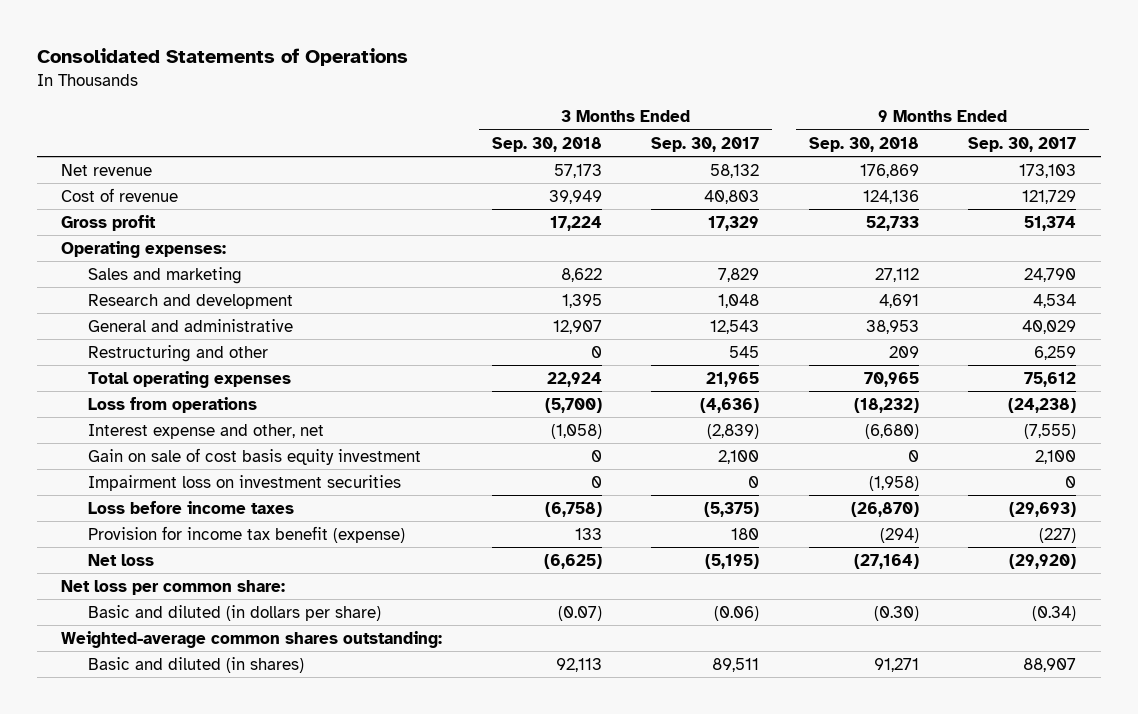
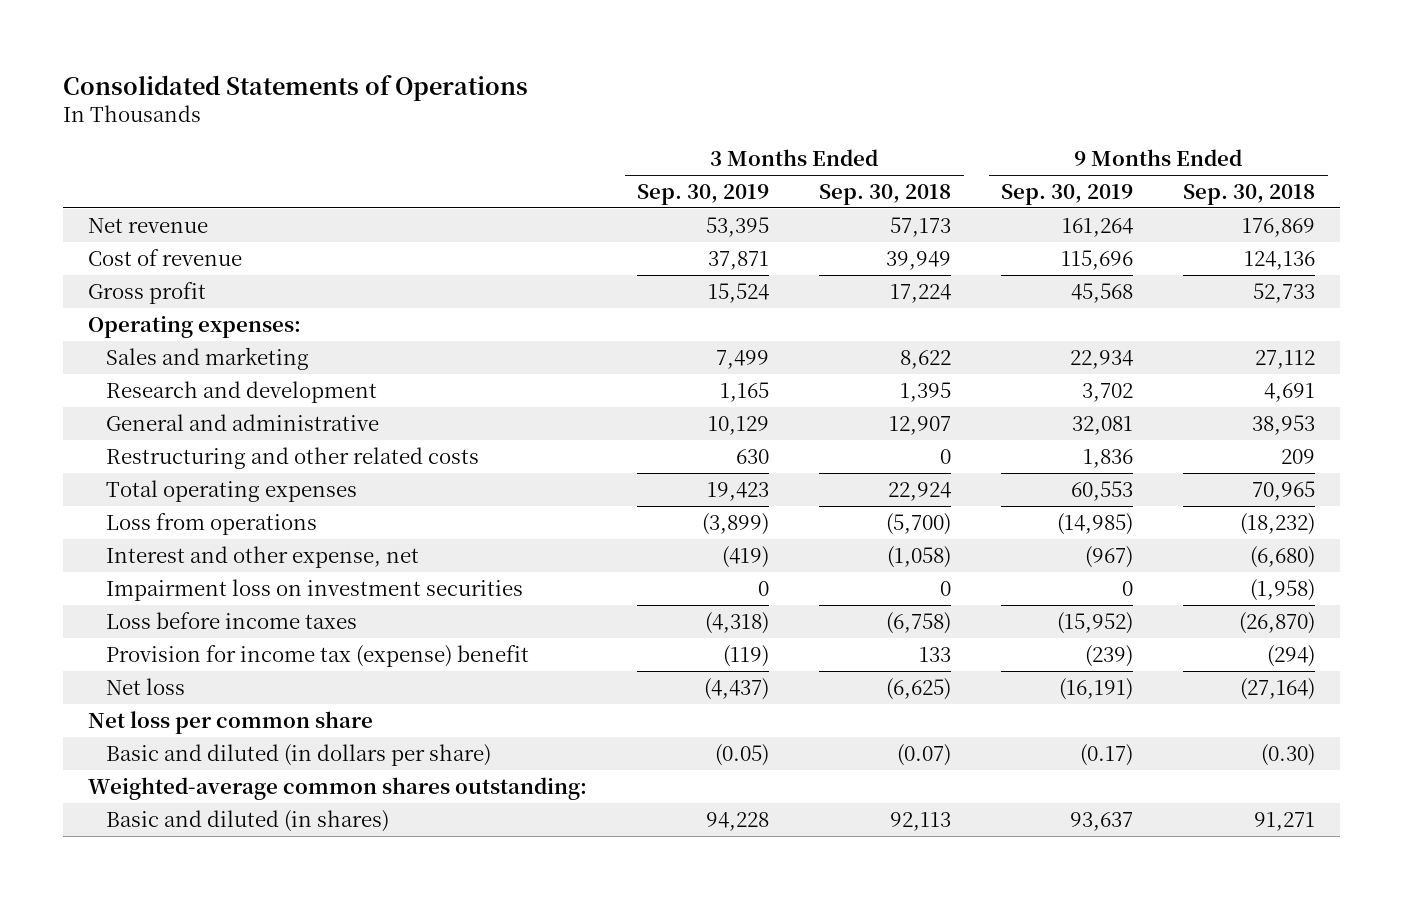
[651,136,760,152] Sep. 30, 2017 -> none
[968,136,1077,152] Sep. 30, 2017 -> none
none -> [637,183,770,205] Sep. 30, 2019
none -> [1001,183,1134,205] Sep. 30, 2019
[88,345,269,363] Restructuring and other -> [106,446,480,469] Restructuring and other related costs
[88,448,422,466] Gain on sale of cost basis equity investment -> none
[88,424,325,440] Interest expense and other, net -> [106,545,420,568] Interest and other expense, net
[88,526,406,544] Provision for income tax benefit (expense) -> [106,644,530,667] Provision for income tax (expense) benefit
[61,580,286,596] Net loss per common share: -> [88,710,374,734] Net loss per common share

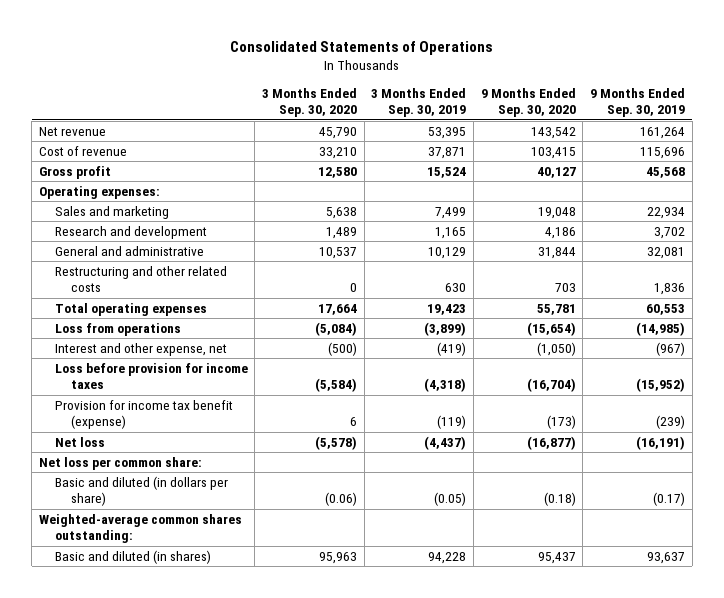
[819,183,952,205] Sep. 30, 2018 -> none
[1183,183,1316,205] Sep. 30, 2018 -> none
none -> [262,88,358,118] 3 Months Ended Sep. 30, 2020
none -> [480,88,576,118] 9 Months Ended Sep. 30, 2020
[106,578,524,601] Impairment loss on investment securities -> none
[106,611,358,629] Loss before income taxes -> [54,362,248,390] Loss before provision for income taxes
[106,644,530,667] Provision for income tax (expense) benefit -> [54,399,233,430] Provision for income tax benefit (expense)
[88,710,374,734] Net loss per common share -> [38,456,202,470] Net loss per common share:

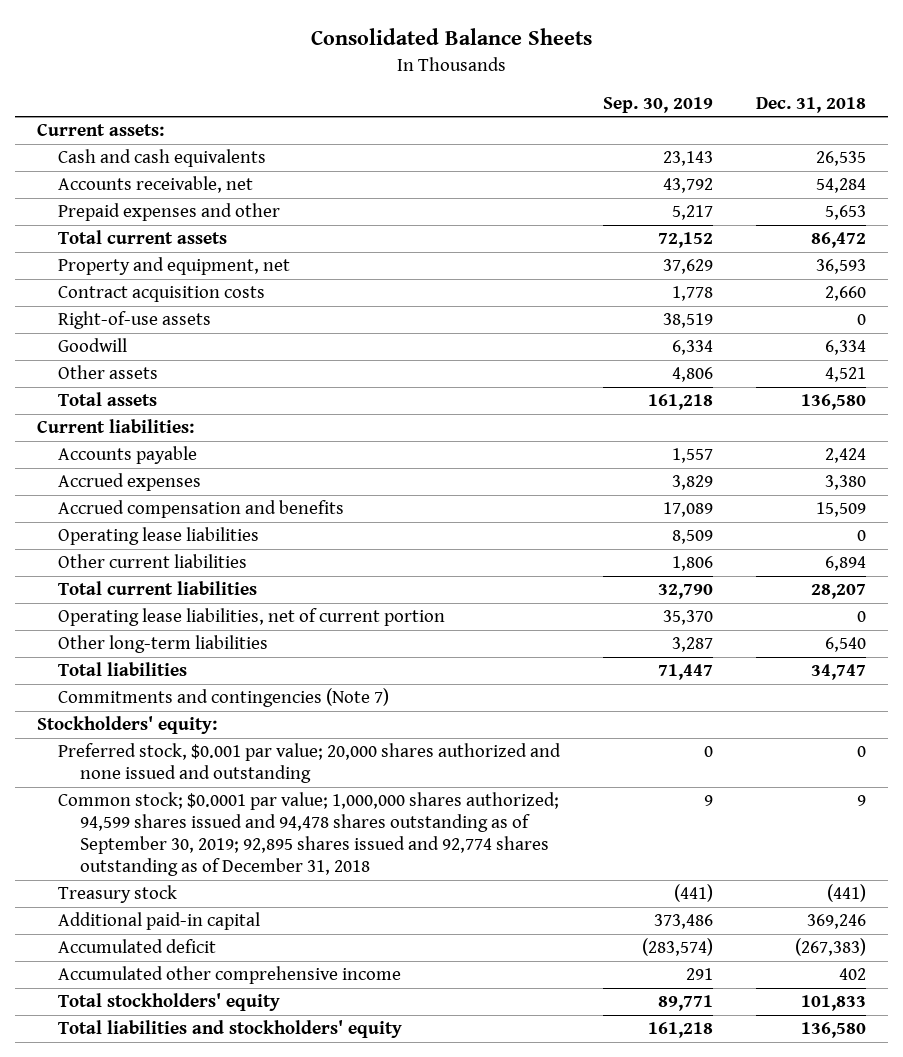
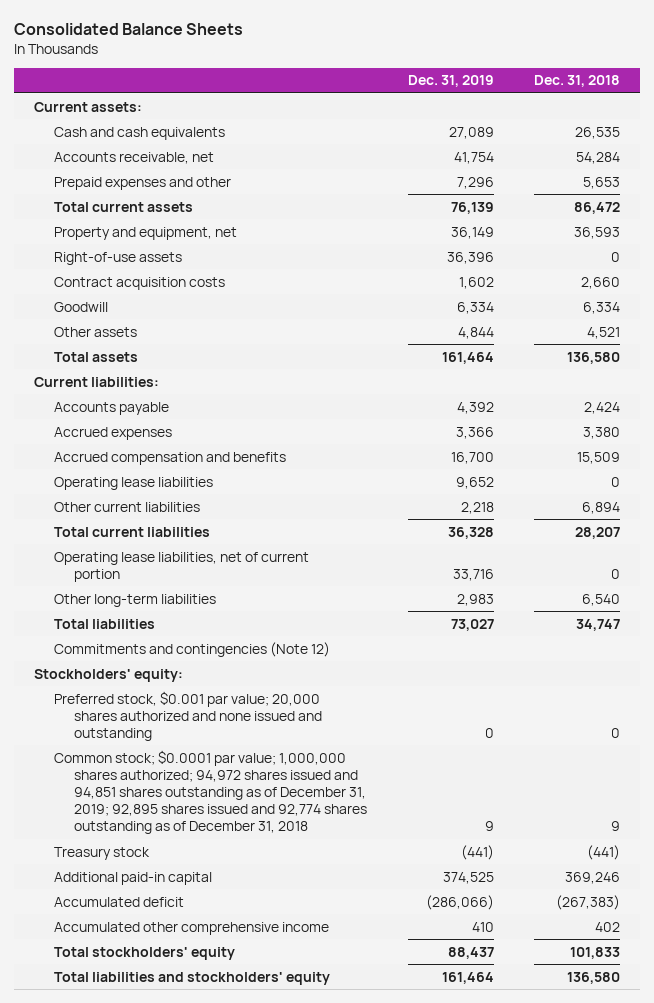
[603,96,714,113] Sep. 30, 2019 -> none
none -> [407,75,494,88] Dec. 31, 2019
[58,286,266,303] Contract acquisition costs -> [54,276,226,290] Contract acquisition costs
[58,688,390,708] Commitments and contingencies (Note 7) -> [54,641,331,657] Commitments and contingencies (Note 12)
[58,792,560,877] Common stock; $0.0001 par value; 1,000,000 shares authorized; 94,599 shares issued and 94,478 shares outstanding as of September 30, 2019; 92,895 shares issued and 92,774 shares outstanding as of December 31, 2018 -> [54,749,368,835] Common stock; $0.0001 par value; 1,000,000 shares authorized; 94,972 shares issued and 94,851 shares outstanding as of December 31, 2019; 92,895 shares issued and 92,774 shares outstanding as of December 31, 2018

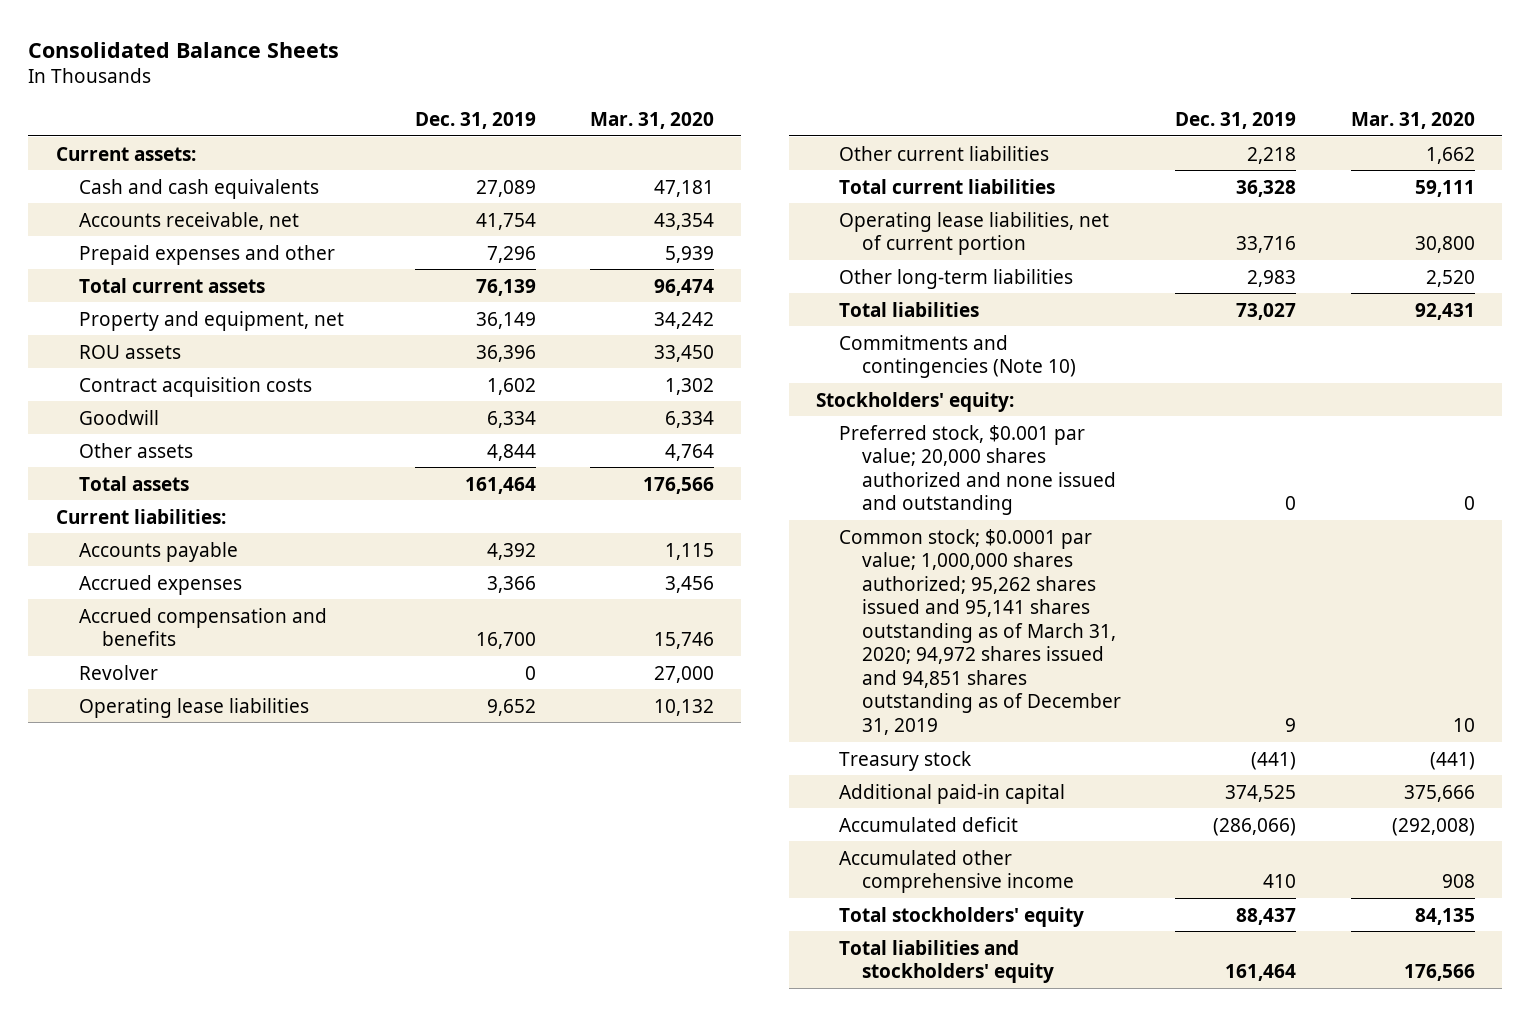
[533,75,620,88] Dec. 31, 2018 -> none
none -> [590,111,715,129] Mar. 31, 2020
[54,251,183,265] Right-of-use assets -> [78,344,181,359] ROU assets
none -> [78,664,158,680] Revolver
[54,641,331,657] Commitments and contingencies (Note 12) -> [838,334,1077,379] Commitments and contingencies (Note 10)
[54,749,368,835] Common stock; $0.0001 par value; 1,000,000 shares authorized; 94,972 shares issued and 94,851 shares outstanding as of December 31, 2019; 92,895 shares issued and 92,774 shares outstanding as of December 31, 2018 -> [838,528,1122,735] Common stock; $0.0001 par value; 1,000,000 shares authorized; 95,262 shares issued and 95,141 shares outstanding as of March 31, 2020; 94,972 shares issued and 94,851 shares outstanding as of December 31, 2019

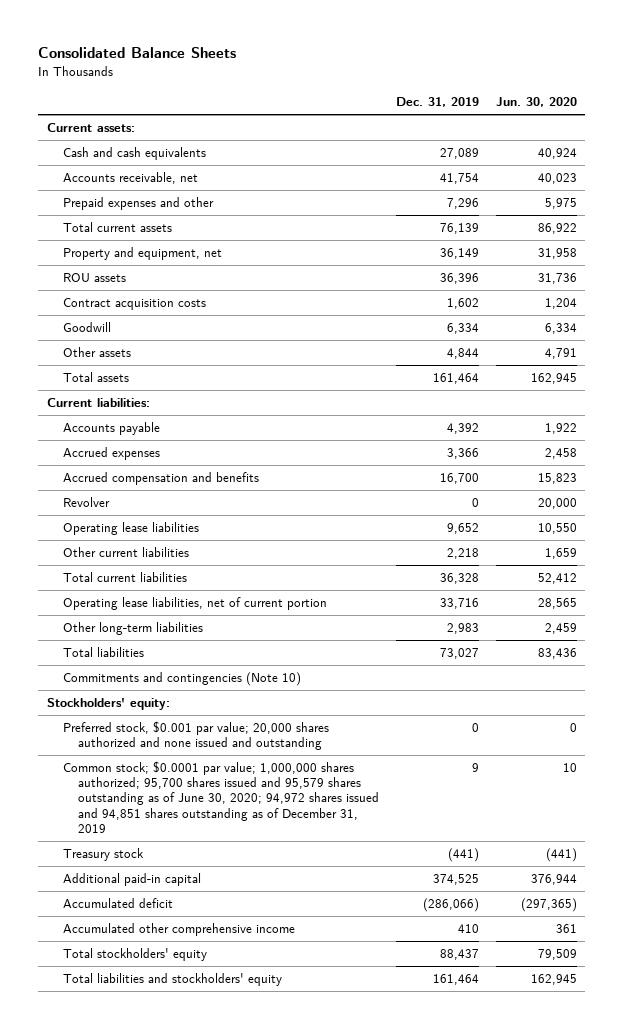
[590,111,715,129] Mar. 31, 2020 -> none
none -> [495,96,577,107] Jun. 30, 2020
[838,528,1122,735] Common stock; $0.0001 par value; 1,000,000 shares authorized; 95,262 shares issued and 95,141 shares outstanding as of March 31, 2020; 94,972 shares issued and 94,851 shares outstanding as of December 31, 2019 -> [62,761,380,833] Common stock; $0.0001 par value; 1,000,000 shares authorized; 95,700 shares issued and 95,579 shares outstanding as of June 30, 2020; 94,972 shares issued and 94,851 shares outstanding as of December 31, 2019

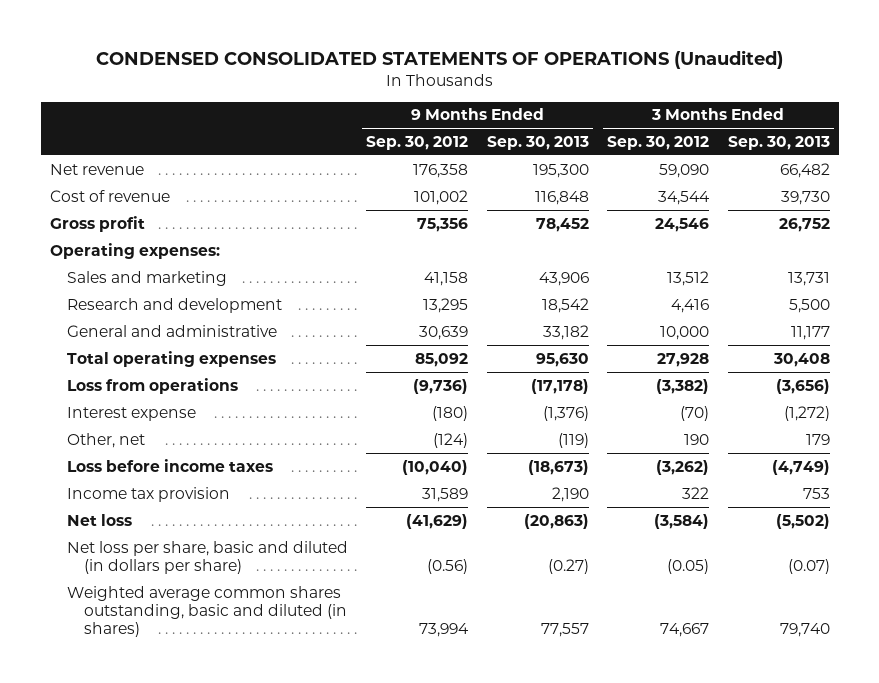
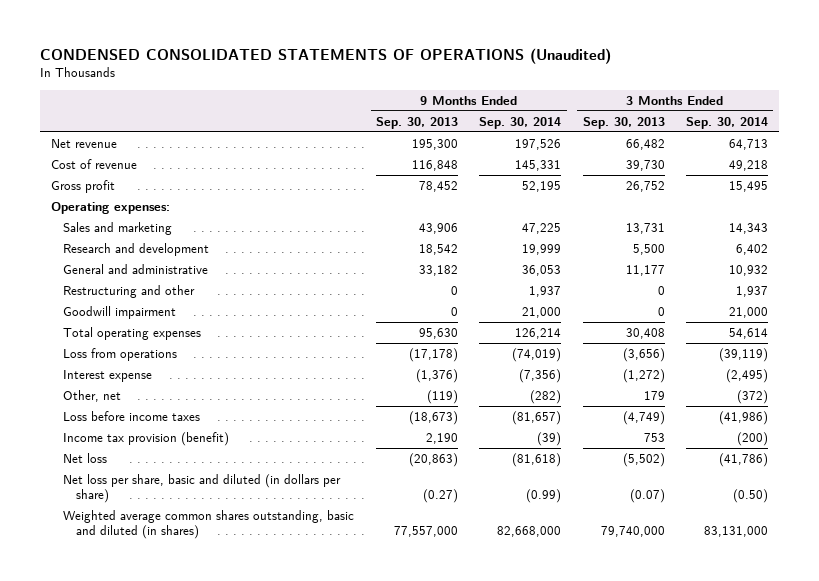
[366,135,469,150] Sep. 30, 2012 -> none
[607,135,710,150] Sep. 30, 2012 -> none
none -> [479,116,562,129] Sep. 30, 2014
none -> [686,116,769,129] Sep. 30, 2014
none -> [63,284,196,298] Restructuring and other
none -> [63,305,177,319] Goodwill impairment
[66,486,230,502] Income tax provision -> [63,431,230,446] Income tax provision (benefit)
[540,623,589,638] 77,557 -> [393,526,458,538] 77,557,000
[779,623,830,638] 79,740 -> [600,526,665,538] 79,740,000

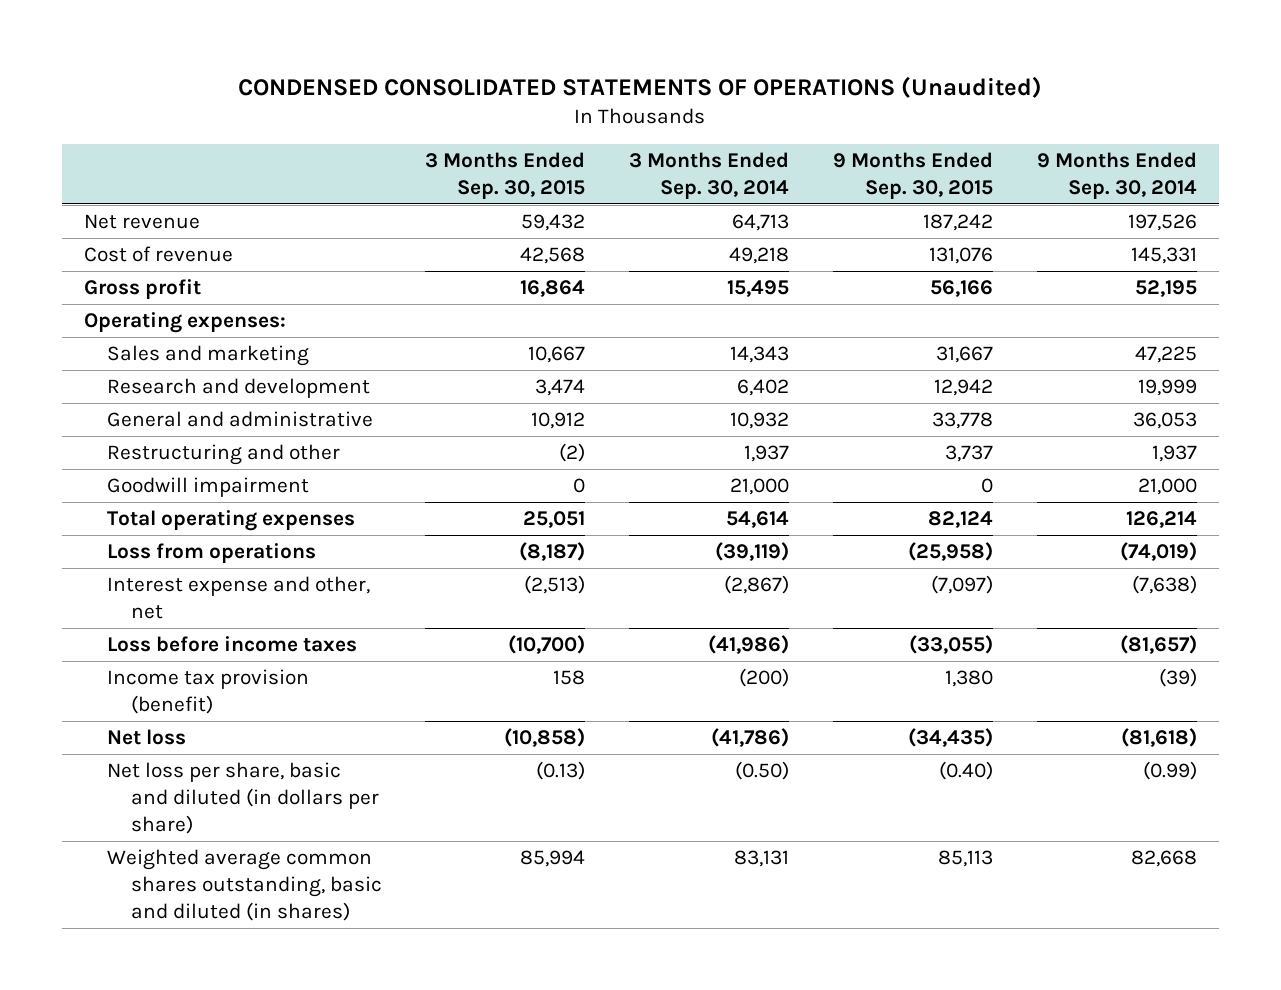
[375,116,458,129] Sep. 30, 2013 -> none
[582,116,665,129] Sep. 30, 2013 -> none
none -> [425,152,586,199] 3 Months Ended Sep. 30, 2015
none -> [832,152,993,199] 9 Months Ended Sep. 30, 2015
[63,389,122,402] Other, net -> none
[63,369,153,382] Interest expense -> [107,576,371,619] Interest expense and other, net
[519,368,562,383] (7,356) -> [1131,575,1197,595] (7,638)
[726,368,769,383] (2,495) -> [724,575,790,595] (2,867)
[497,526,562,538] 82,668,000 -> [1130,850,1197,868] 82,668
[704,526,769,538] 83,131,000 -> [734,850,790,868] 83,131

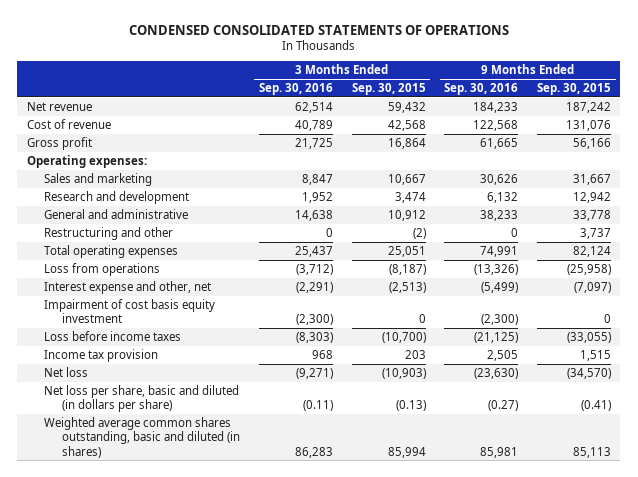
[238,75,1043,98] CONDENSED CONSOLIDATED STATEMENTS OF OPERATIONS (Unaudited) -> [128,24,509,35] CONDENSED CONSOLIDATED STATEMENTS OF OPERATIONS
[629,152,790,199] 3 Months Ended Sep. 30, 2014 -> none
[1036,152,1197,199] 9 Months Ended Sep. 30, 2014 -> none
none -> [258,83,333,96] Sep. 30, 2016
none -> [444,83,519,96] Sep. 30, 2016
[107,477,310,498] Goodwill impairment -> none
none -> [44,298,216,324] Impairment of cost basis equity investment
[107,669,310,714] Income tax provision (benefit) -> [44,348,159,362] Income tax provision
[553,670,586,686] 158 -> [404,349,426,359] 203
[944,670,993,688] 1,380 -> [579,349,611,361] 1,515
[504,728,586,748] (10,858) -> [381,367,426,379] (10,903)
[907,728,993,748] (34,435) -> [566,367,611,379] (34,570)
[938,761,993,781] (0.40) -> [580,400,611,412] (0.41)

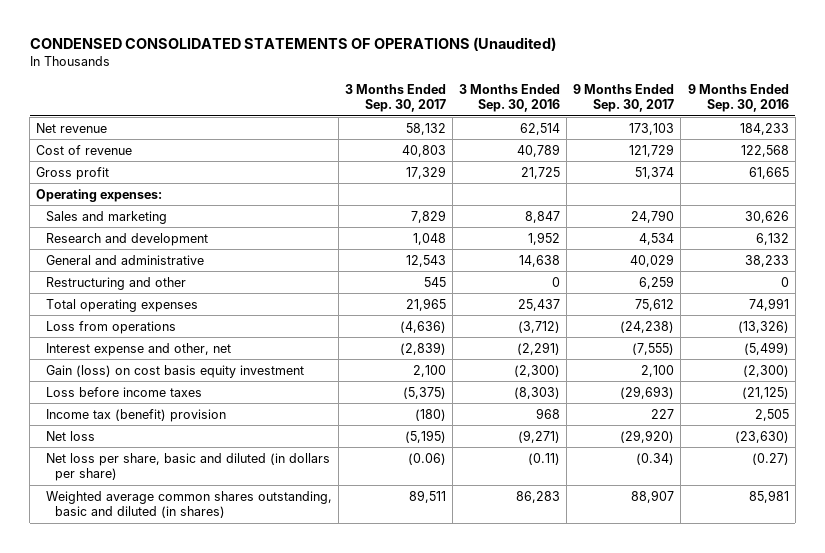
[128,24,509,35] CONDENSED CONSOLIDATED STATEMENTS OF OPERATIONS -> [29,36,556,51] CONDENSED CONSOLIDATED STATEMENTS OF OPERATIONS (Unaudited)
[351,83,426,96] Sep. 30, 2015 -> none
[536,83,611,96] Sep. 30, 2015 -> none
none -> [344,83,446,113] 3 Months Ended Sep. 30, 2017
none -> [573,83,675,113] 9 Months Ended Sep. 30, 2017
[44,298,216,324] Impairment of cost basis equity investment -> [45,364,304,378] Gain (loss) on cost basis equity investment
[44,348,159,362] Income tax provision -> [45,408,226,422] Income tax (benefit) provision

